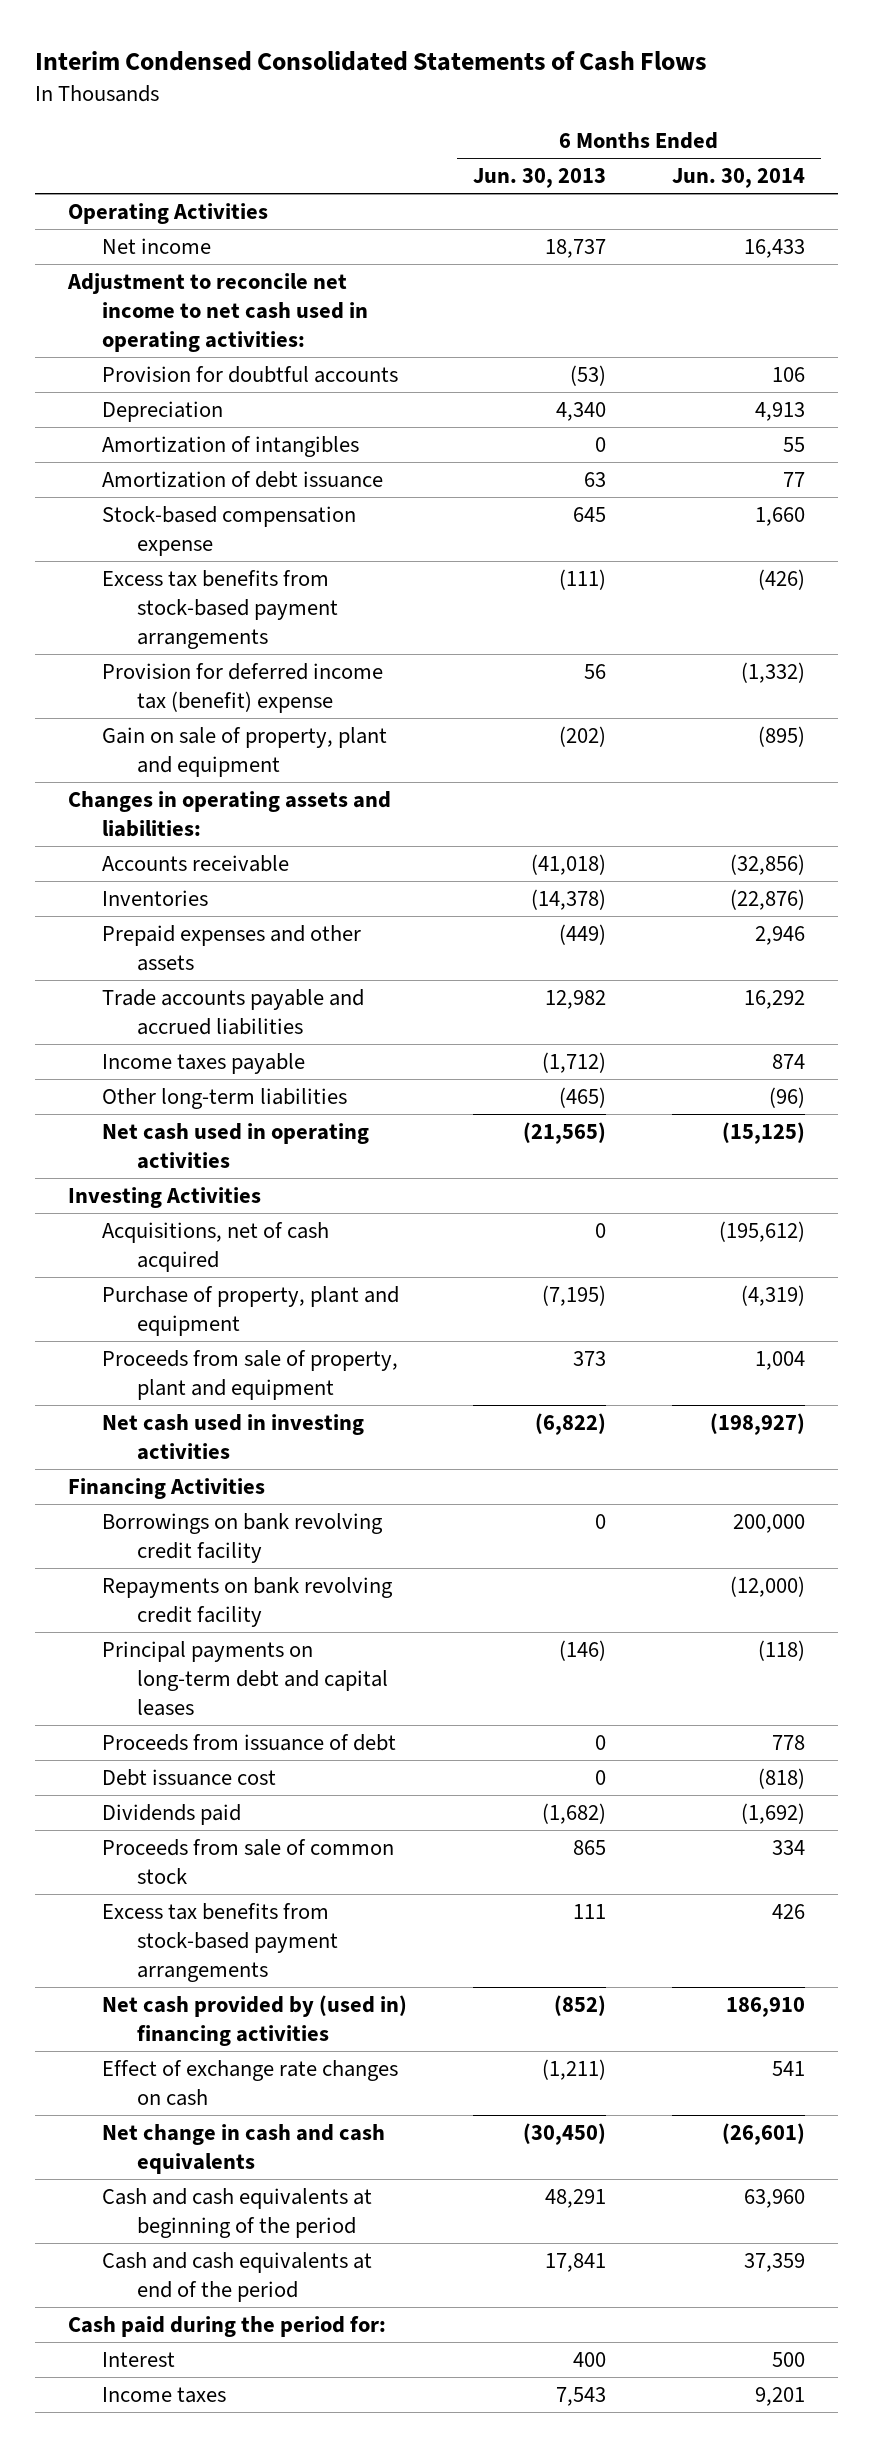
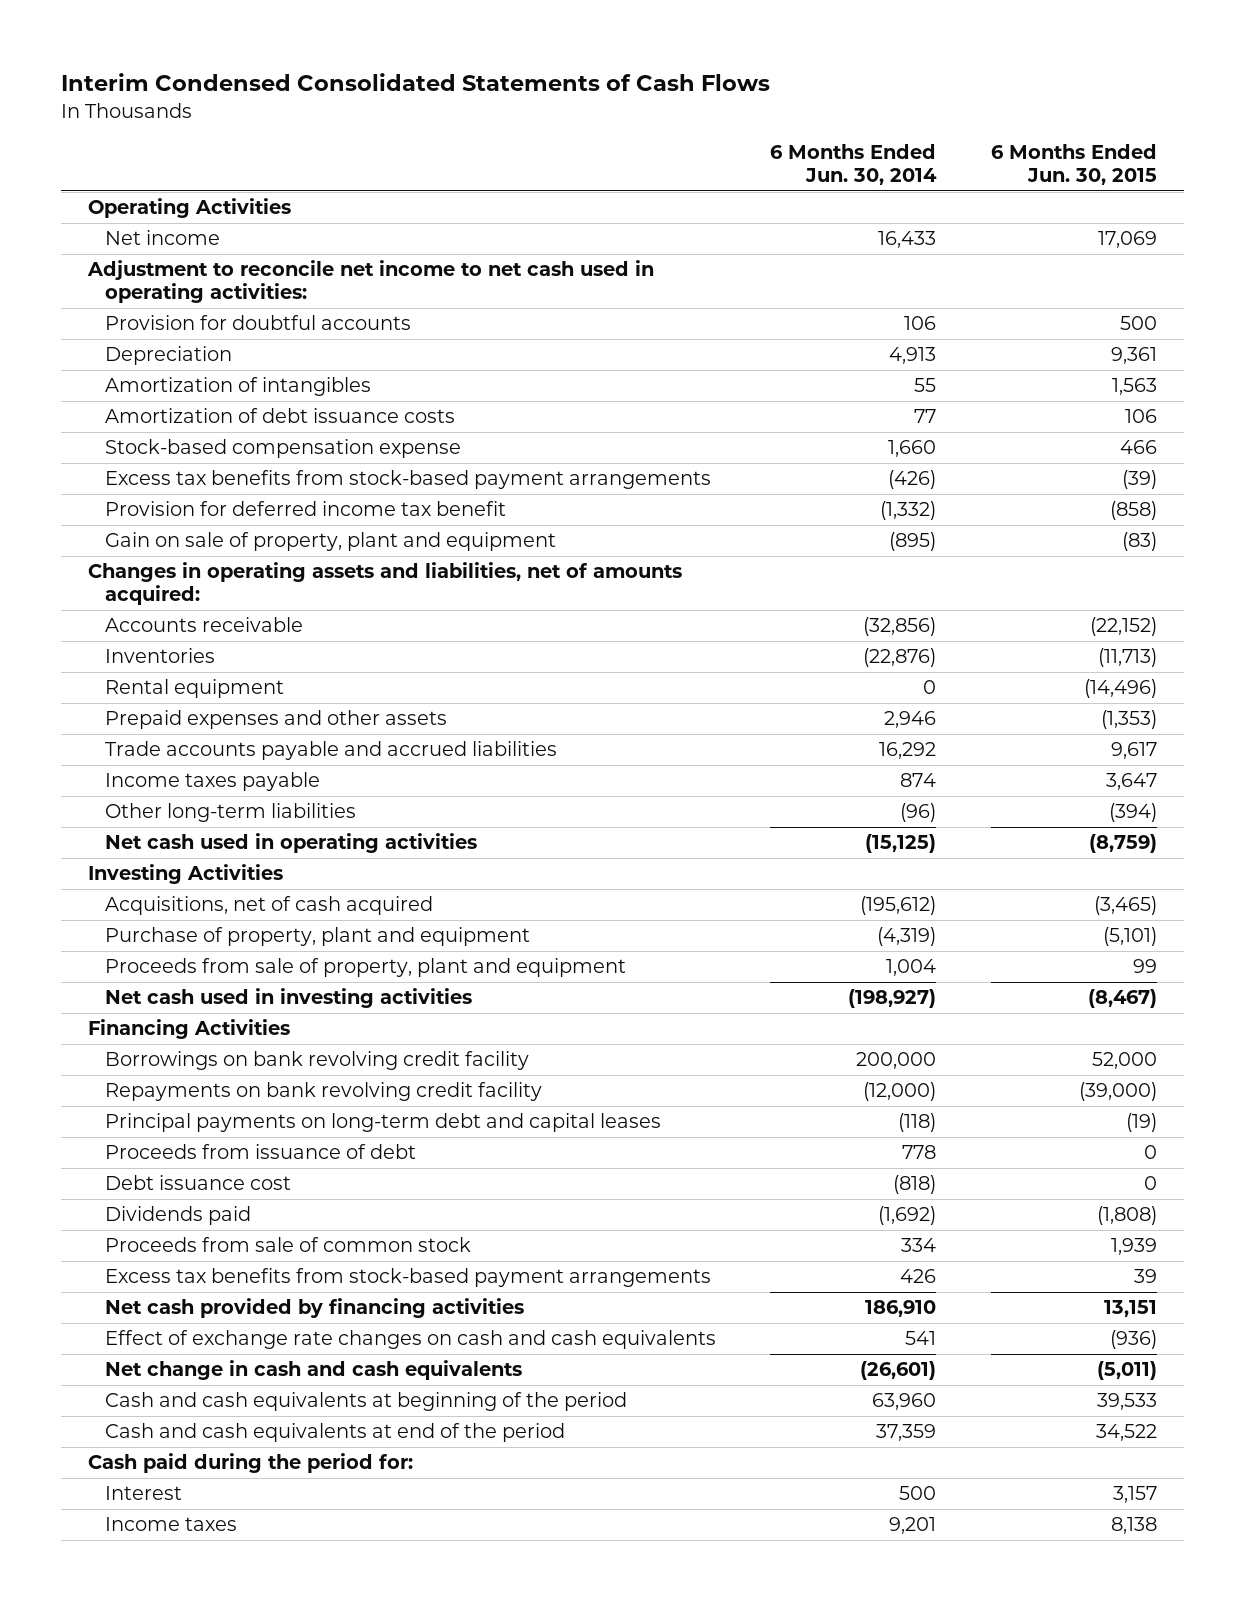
[473,168,607,189] Jun. 30, 2013 -> none
none -> [991,144,1158,186] 6 Months Ended Jun. 30, 2015
[102,470,384,488] Amortization of debt issuance -> [104,408,455,424] Amortization of debt issuance costs
[102,662,384,713] Provision for deferred income tax (benefit) expense -> [104,501,506,517] Provision for deferred income tax benefit
[67,790,391,837] Changes in operating assets and liabilities: -> [88,562,683,606] Changes in operating assets and liabilities, net of amounts acquired:
none -> [104,679,284,699] Rental equipment
[102,1994,408,2046] Net cash provided by (used in) financing activities -> [104,1298,524,1319] Net cash provided by financing activities
[102,2059,399,2106] Effect of exchange rate changes on cash -> [104,1330,716,1350] Effect of exchange rate changes on cash and cash equivalents

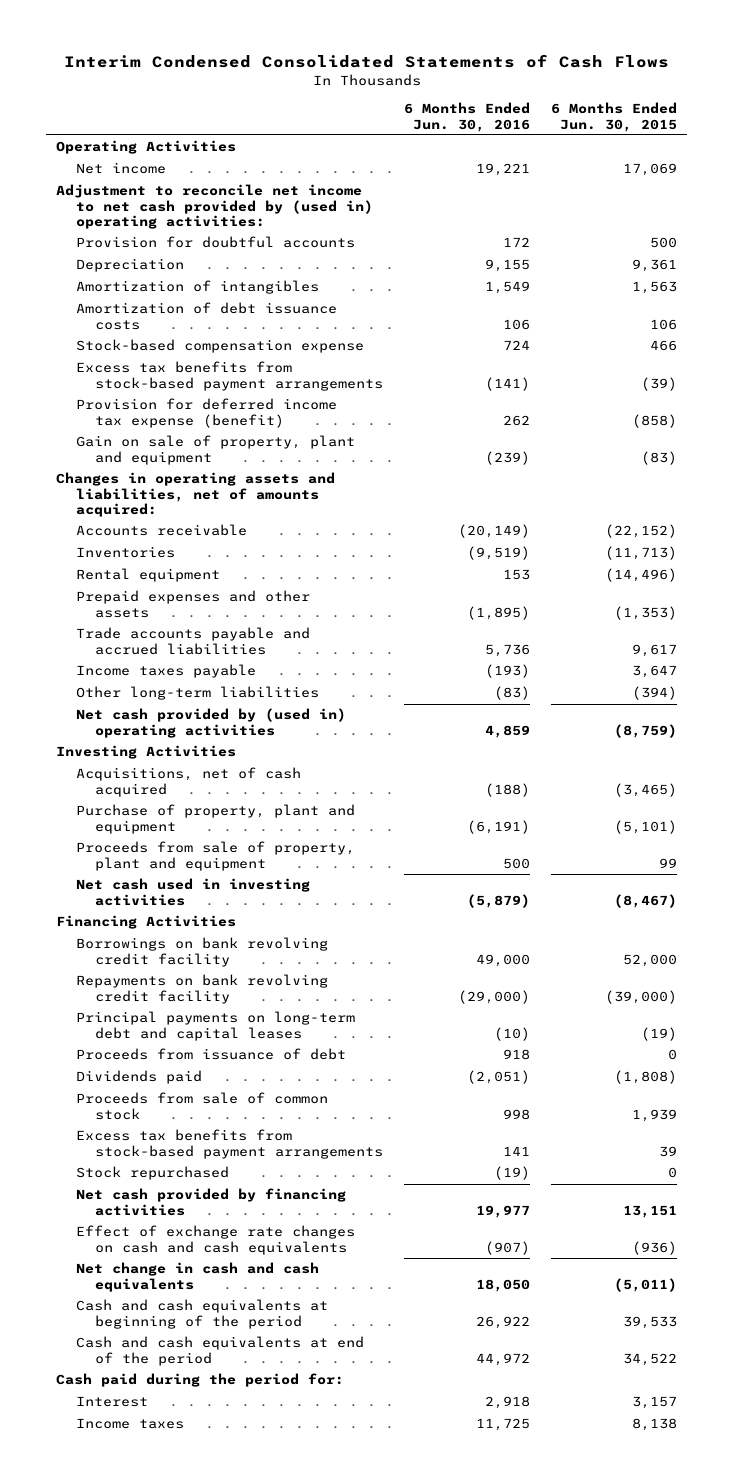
[770,144,938,186] 6 Months Ended Jun. 30, 2014 -> none
none -> [403,102,530,132] 6 Months Ended Jun. 30, 2016
[87,260,655,304] Adjustment to reconcile net income to net cash used in operating activities: -> [56,184,373,230] Adjustment to reconcile net income to net cash provided by (used in) operating activities:
[104,501,506,517] Provision for deferred income tax benefit -> [75,398,337,428] Provision for deferred income tax expense (benefit)
[104,833,477,854] Net cash used in operating activities -> [75,708,346,738] Net cash provided by (used in) operating activities
[104,1175,291,1191] Debt issuance cost -> none
none -> [75,1166,229,1181] Stock repurchased

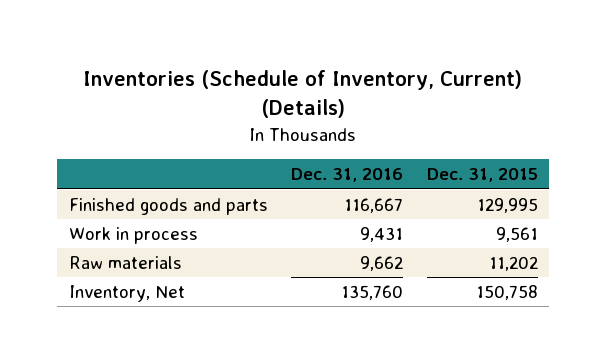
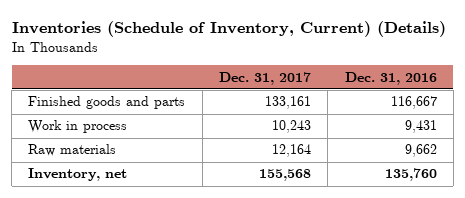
[426,168,538,183] Dec. 31, 2015 -> none
none -> [219,71,312,85] Dec. 31, 2017
[68,285,185,303] Inventory, Net -> [28,168,128,182] Inventory, net

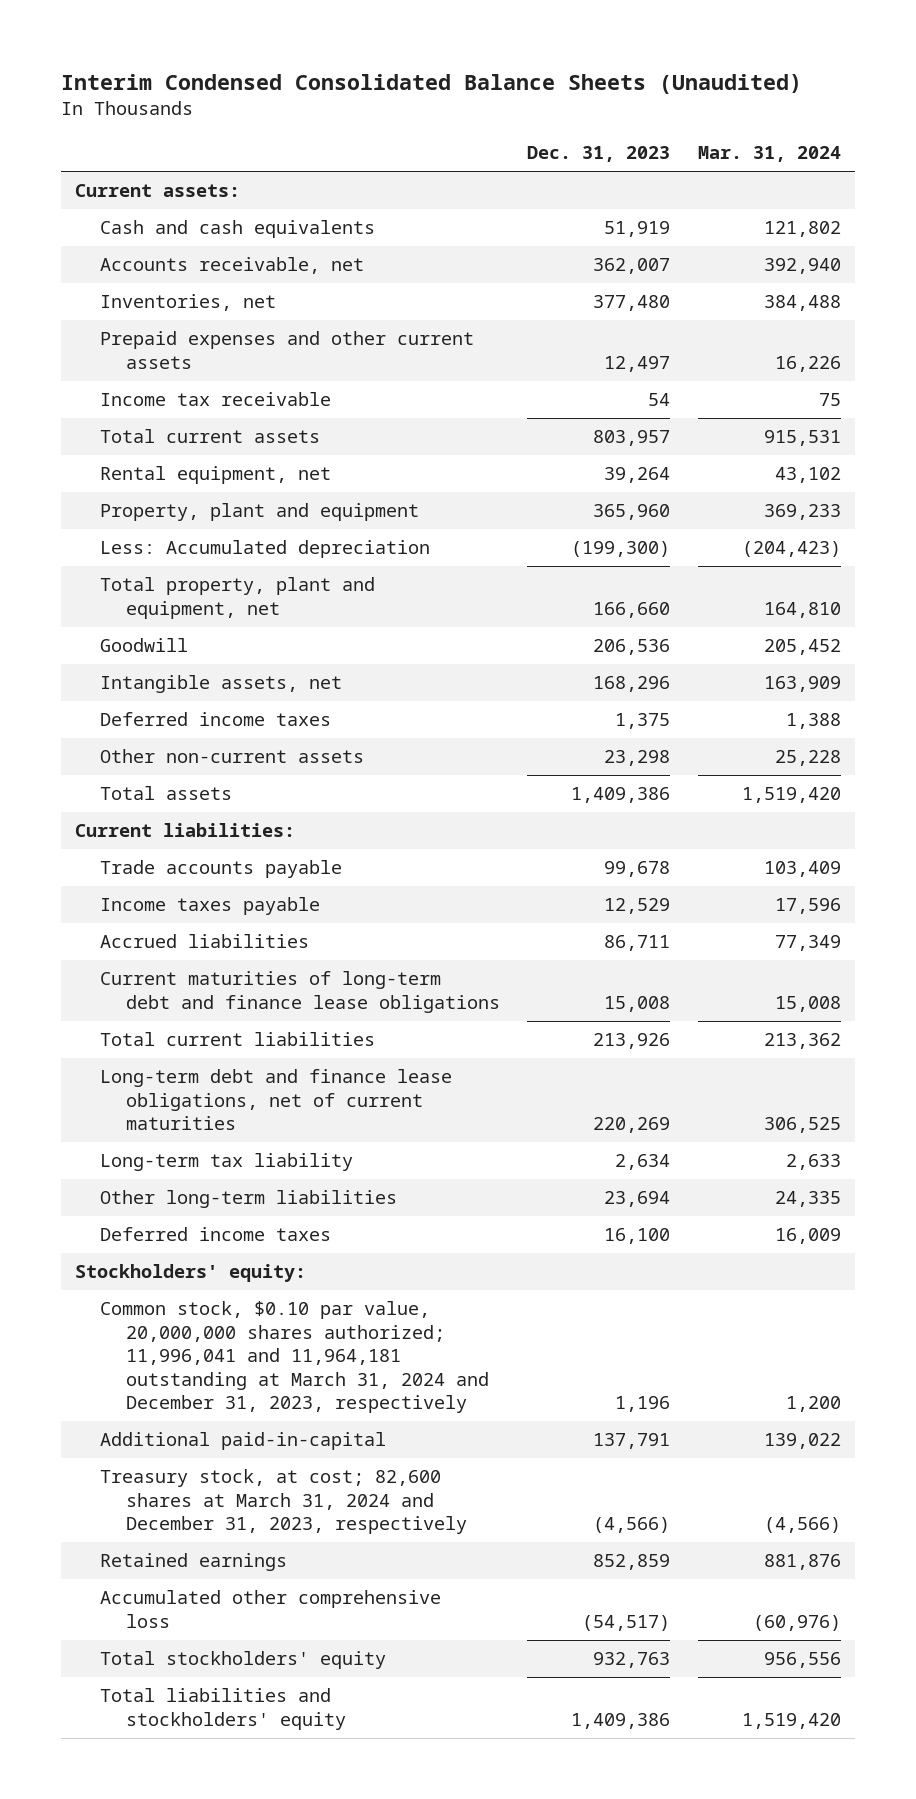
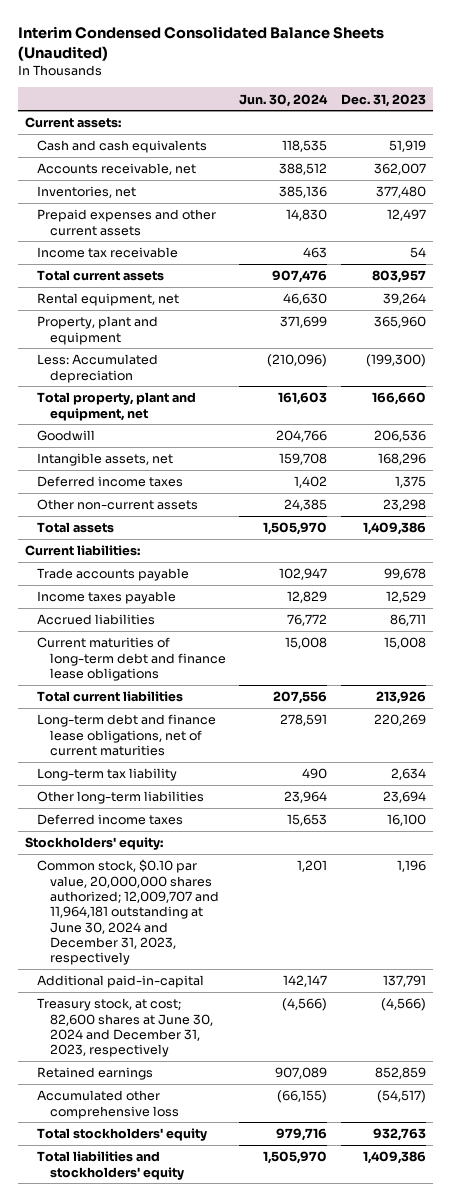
[697,146,841,163] Mar. 31, 2024 -> none
none -> [239,93,329,107] Jun. 30, 2024
[100,1301,489,1413] Common stock, $0.10 par value, 20,000,000 shares authorized; 11,996,041 and 11,964,181 outstanding at March 31, 2024 and December 31, 2023, respectively -> [37,859,219,966] Common stock, $0.10 par value, 20,000,000 shares authorized; 12,009,707 and 11,964,181 outstanding at June 30, 2024 and December 31, 2023, respectively
[100,1469,467,1535] Treasury stock, at cost; 82,600 shares at March 31, 2024 and December 31, 2023, respectively -> [37,998,213,1058] Treasury stock, at cost; 82,600 shares at June 30, 2024 and December 31, 2023, respectively

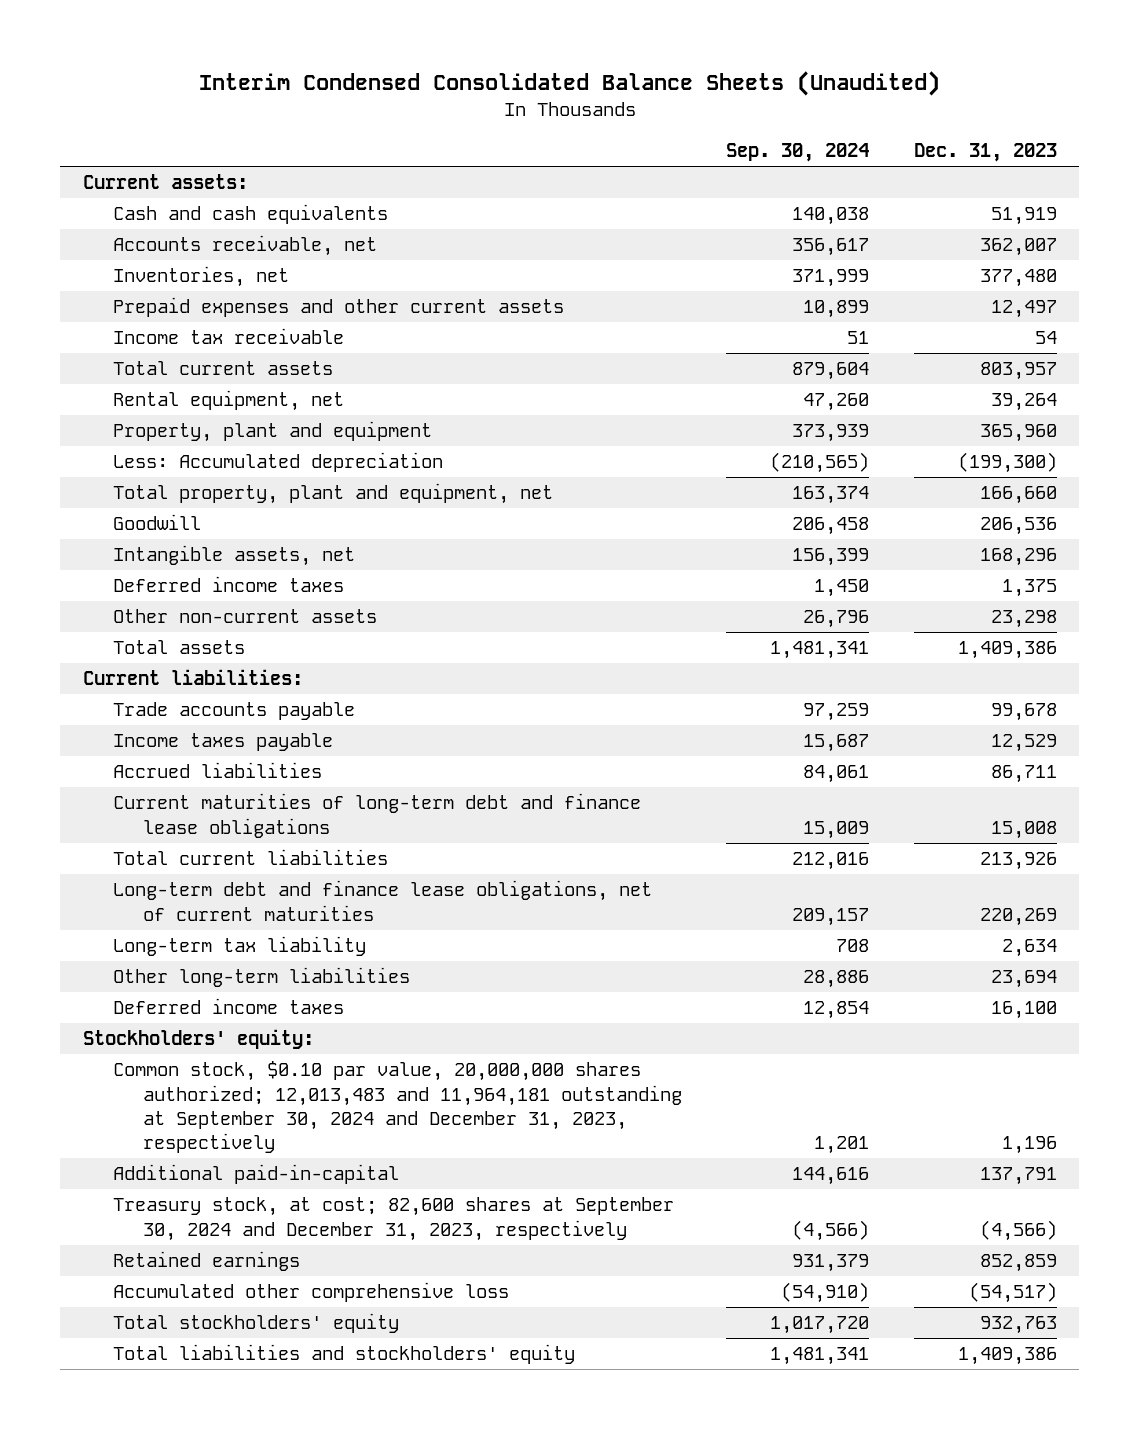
[239,93,329,107] Jun. 30, 2024 -> none
none -> [726,143,870,163] Sep. 30, 2024
[37,859,219,966] Common stock, $0.10 par value, 20,000,000 shares authorized; 12,009,707 and 11,964,181 outstanding at June 30, 2024 and December 31, 2023, respectively -> [112,1061,682,1154] Common stock, $0.10 par value, 20,000,000 shares authorized; 12,013,483 and 11,964,181 outstanding at September 30, 2024 and December 31, 2023, respectively
[37,998,213,1058] Treasury stock, at cost; 82,600 shares at June 30, 2024 and December 31, 2023, respectively -> [112,1197,674,1241] Treasury stock, at cost; 82,600 shares at September 30, 2024 and December 31, 2023, respectively

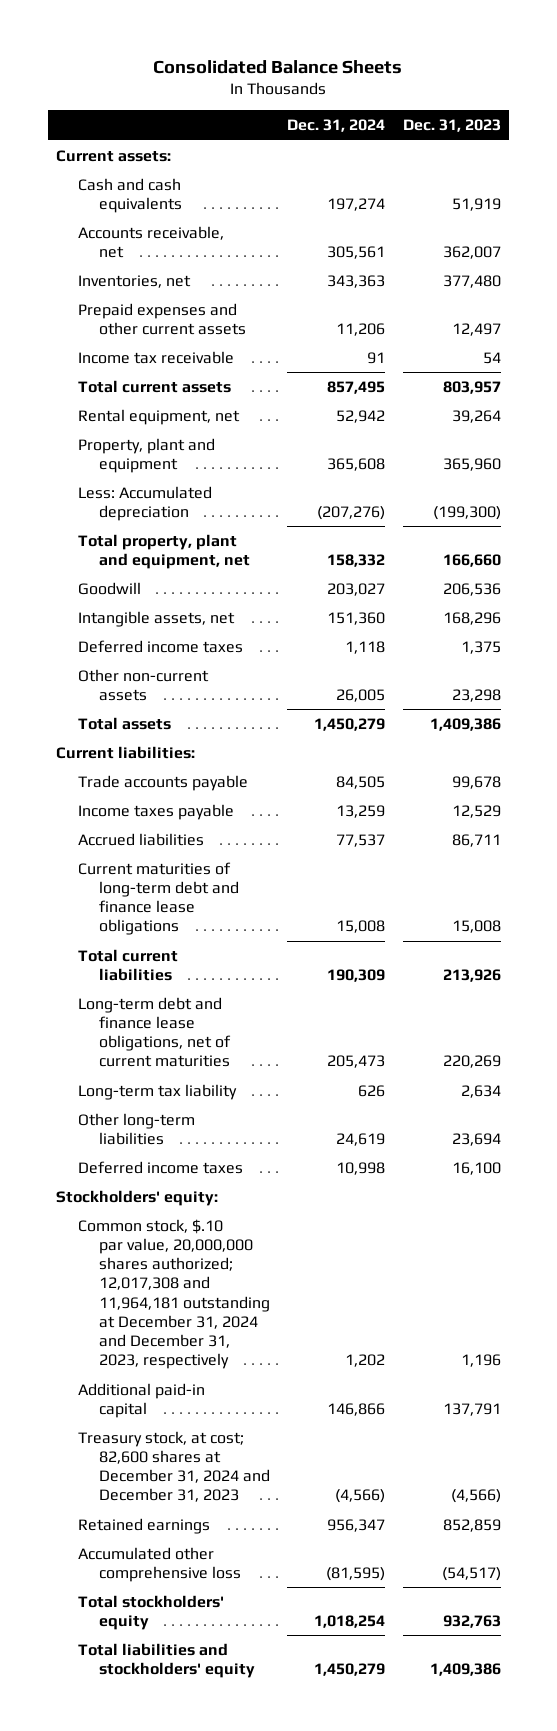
[198,70,940,96] Interim Condensed Consolidated Balance Sheets (Unaudited) -> [153,59,403,74] Consolidated Balance Sheets
[726,143,870,163] Sep. 30, 2024 -> none
none -> [287,119,386,133] Dec. 31, 2024
[112,1061,682,1154] Common stock, $0.10 par value, 20,000,000 shares authorized; 12,013,483 and 11,964,181 outstanding at September 30, 2024 and December 31, 2023, respectively -> [77,1218,271,1370] Common stock, $.10 par value, 20,000,000 shares authorized; 12,017,308 and 11,964,181 outstanding at December 31, 2024 and December 31, 2023, respectively
[112,1164,399,1185] Additional paid-in-capital -> [77,1382,205,1419] Additional paid-in capital
[112,1197,674,1241] Treasury stock, at cost; 82,600 shares at September 30, 2024 and December 31, 2023, respectively -> [77,1430,271,1503] Treasury stock, at cost; 82,600 shares at December 31, 2024 and December 31, 2023

